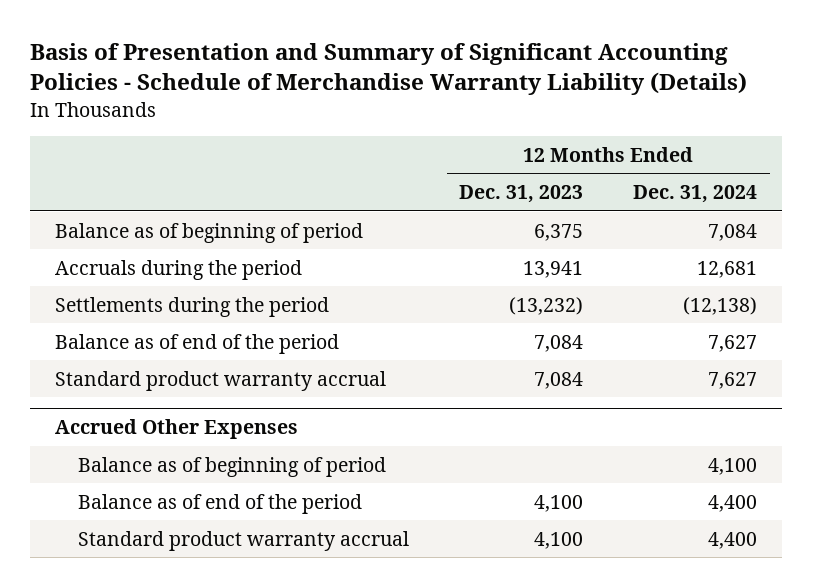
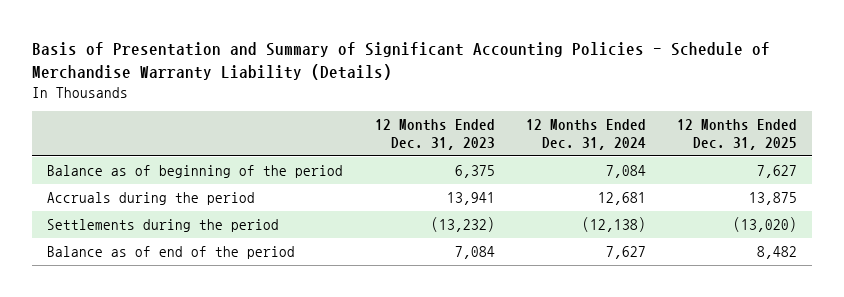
none -> [676,119,797,151] 12 Months Ended Dec. 31, 2025
[55,222,364,243] Balance as of beginning of period -> [47,165,344,179] Balance as of beginning of the period
[55,370,387,391] Standard product warranty accrual -> none
[55,418,299,439] Accrued Other Expenses -> none
[78,456,387,477] Balance as of beginning of period -> none
[78,493,363,514] Balance as of end of the period -> none
[78,530,410,551] Standard product warranty accrual -> none

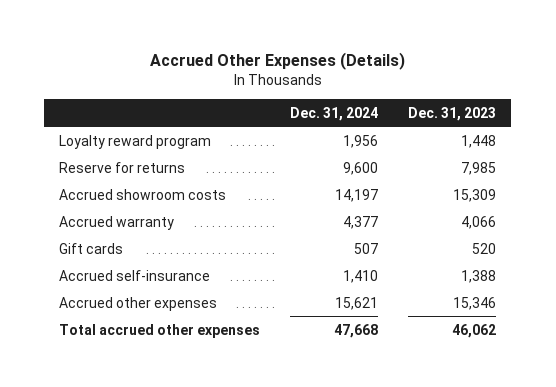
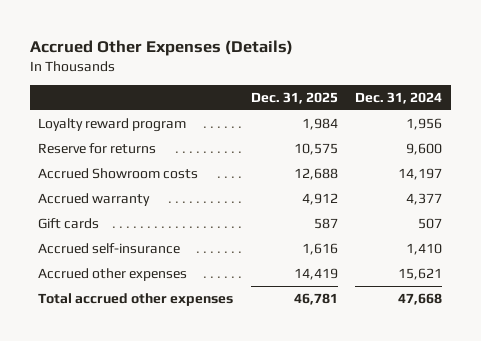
[408,106,497,121] Dec. 31, 2023 -> none
none -> [250,92,338,105] Dec. 31, 2025
[59,188,227,200] Accrued showroom costs -> [38,167,199,179] Accrued Showroom costs

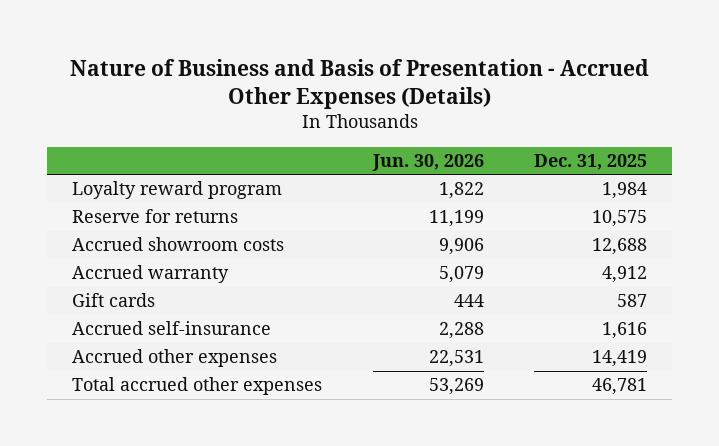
[29,39,293,56] Accrued Other Expenses (Details) -> [69,58,649,109] Nature of Business and Basis of Presentation - Accrued Other Expenses (Details)
[355,92,443,105] Dec. 31, 2024 -> none
none -> [371,154,484,172] Jun. 30, 2026
[38,167,199,179] Accrued Showroom costs -> [72,237,285,252] Accrued showroom costs

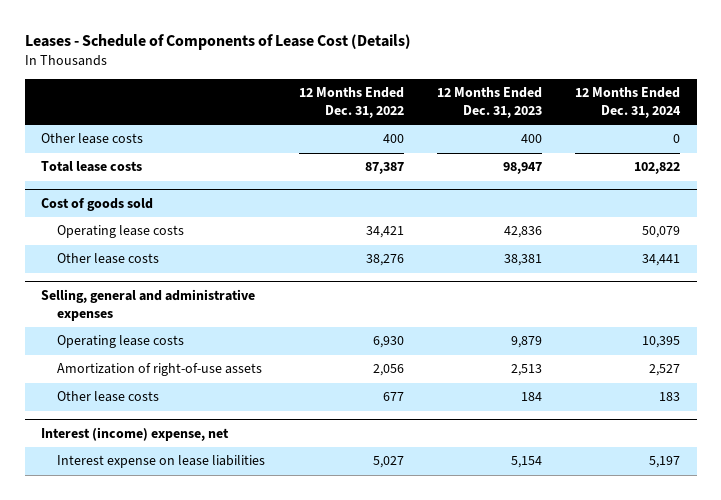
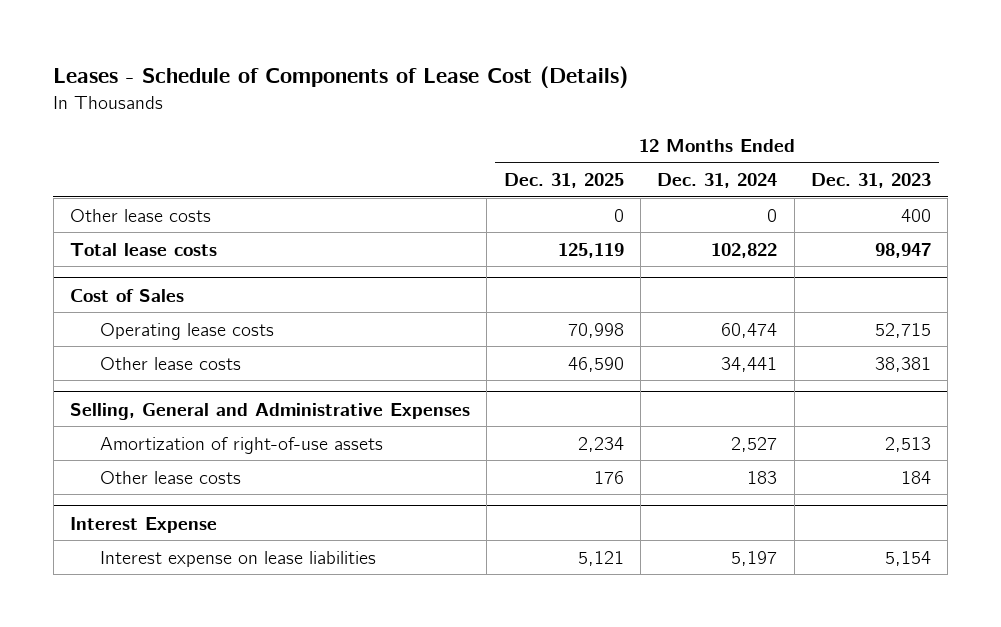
[298,87,404,118] 12 Months Ended Dec. 31, 2022 -> none
none -> [503,172,624,188] Dec. 31, 2025
[41,198,154,212] Cost of goods sold -> [69,288,184,302] Cost of Sales
[503,226,542,239] 42,836 -> [875,322,932,338] 52,715
[642,226,681,239] 50,079 -> [721,322,778,338] 60,474
[57,335,185,349] Operating lease costs -> none
[41,289,256,321] Selling, general and administrative expenses -> [69,402,470,420] Selling, General and Administrative Expenses
[41,427,230,442] Interest (income) expense, net -> [69,516,217,533] Interest Expense

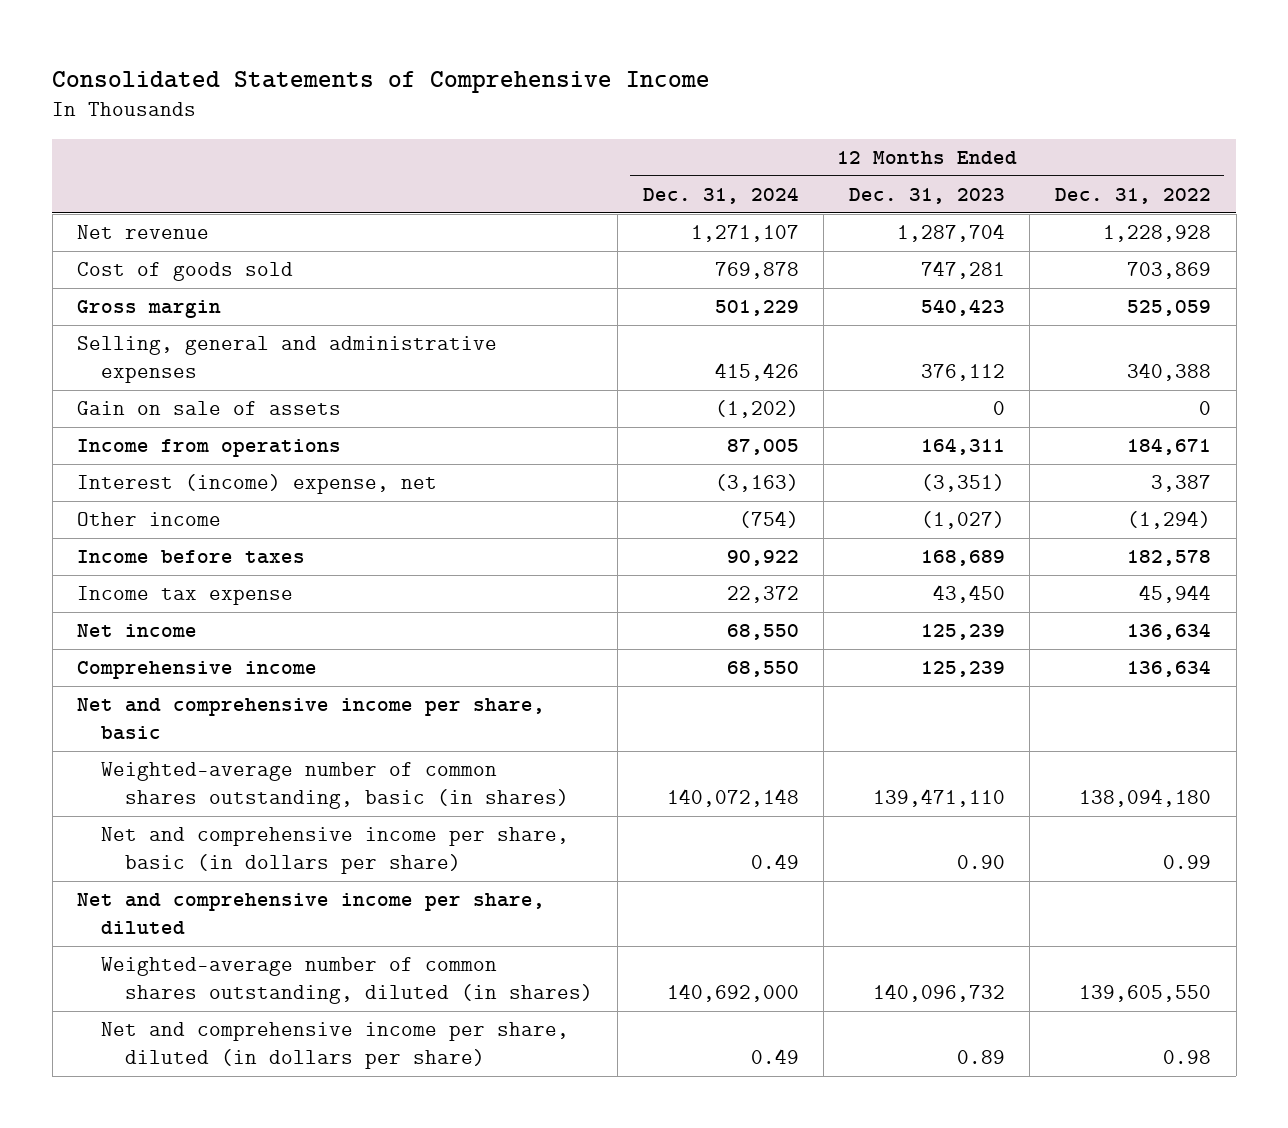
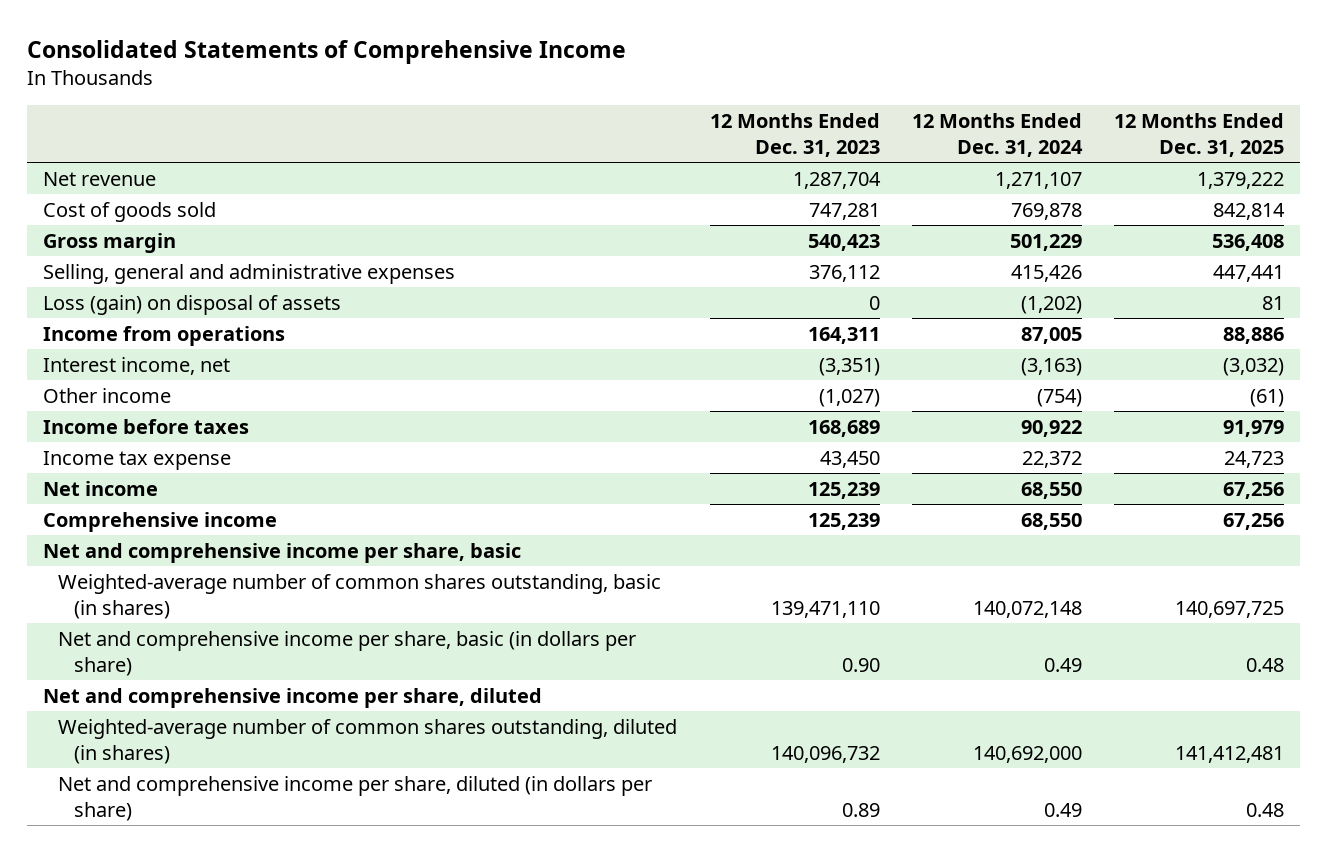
[1054,187,1211,204] Dec. 31, 2022 -> none
none -> [1113,112,1284,157] 12 Months Ended Dec. 31, 2025
[77,401,342,416] Gain on sale of assets -> [42,294,341,315] Loss (gain) on disposal of assets
[77,474,438,495] Interest (income) expense, net -> [42,356,230,375] Interest income, net

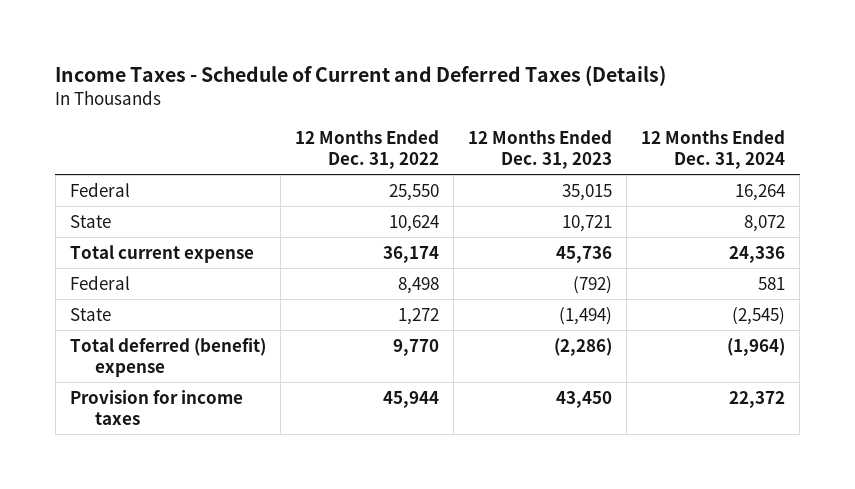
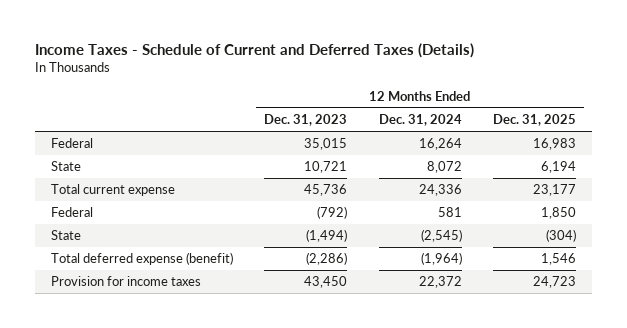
[294,129,439,170] 12 Months Ended Dec. 31, 2022 -> none
none -> [492,114,576,127] Dec. 31, 2025
[69,337,266,378] Total deferred (benefit) expense -> [50,252,233,266] Total deferred expense (benefit)

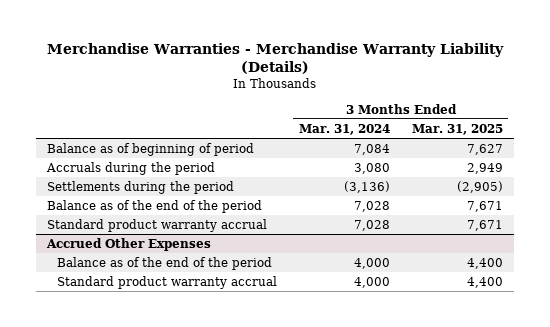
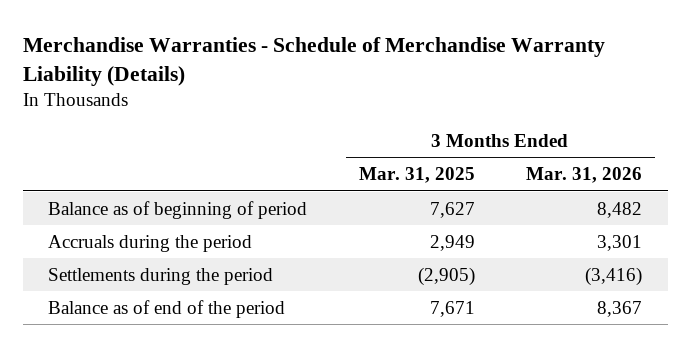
[47,43,505,75] Merchandise Warranties - Merchandise Warranty Liability (Details) -> [22,36,605,86] Merchandise Warranties - Schedule of Merchandise Warranty Liability (Details)
[298,123,390,135] Mar. 31, 2024 -> none
none -> [526,167,643,184] Mar. 31, 2026
[47,218,268,232] Standard product warranty accrual -> none
[46,237,212,251] Accrued Other Expenses -> none
[56,256,272,270] Balance as of the end of the period -> none
[56,275,277,289] Standard product warranty accrual -> none
[47,199,263,213] Balance as of the end of the period -> [48,299,286,318] Balance as of end of the period

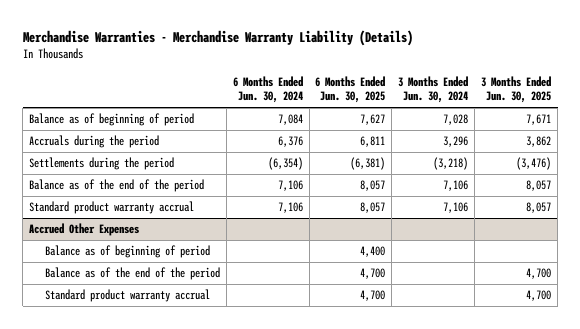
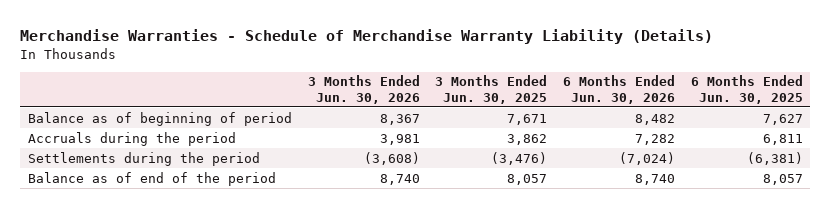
[22,29,413,46] Merchandise Warranties - Merchandise Warranty Liability (Details) -> [20,28,714,44] Merchandise Warranties - Schedule of Merchandise Warranty Liability (Details)
[232,75,303,104] 6 Months Ended Jun. 30, 2024 -> none
[398,75,469,104] 3 Months Ended Jun. 30, 2024 -> none
none -> [307,75,420,104] 3 Months Ended Jun. 30, 2026
none -> [563,75,676,104] 6 Months Ended Jun. 30, 2026
[29,201,195,215] Standard product warranty accrual -> none
[29,223,140,237] Accrued Other Expenses -> none
[44,245,210,259] Balance as of beginning of period -> none
[44,267,220,281] Balance as of the end of the period -> none
[44,289,210,303] Standard product warranty accrual -> none
[29,179,205,193] Balance as of the end of the period -> [28,171,277,186] Balance as of end of the period

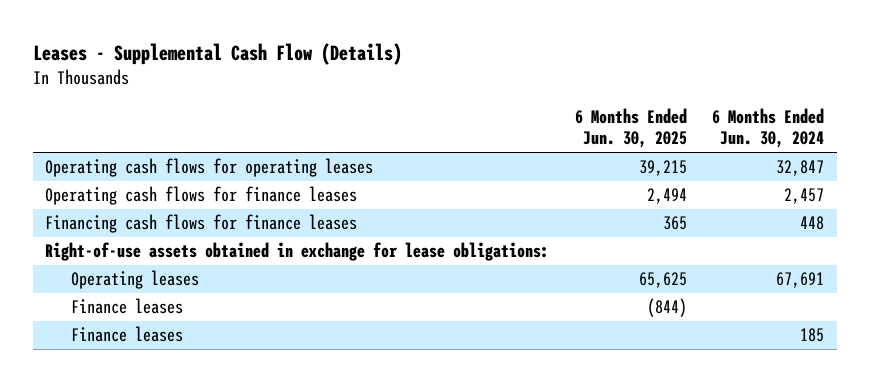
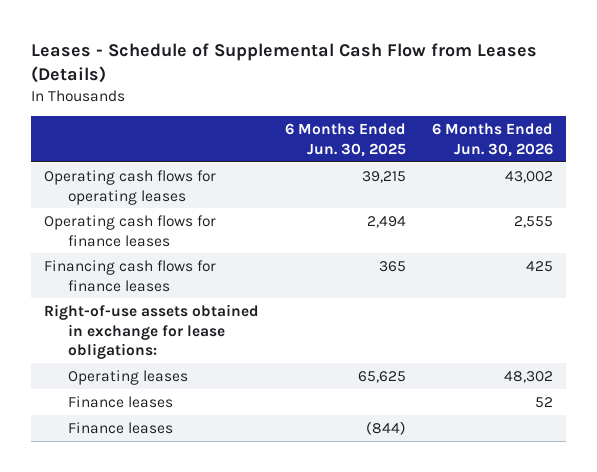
[32,43,402,66] Leases - Supplemental Cash Flow (Details) -> [31,42,538,83] Leases - Schedule of Supplemental Cash Flow from Leases (Details)
[712,107,825,149] 6 Months Ended Jun. 30, 2024 -> none
none -> [432,123,554,157] 6 Months Ended Jun. 30, 2026
[71,298,184,315] Finance leases -> [67,421,173,434] Finance leases

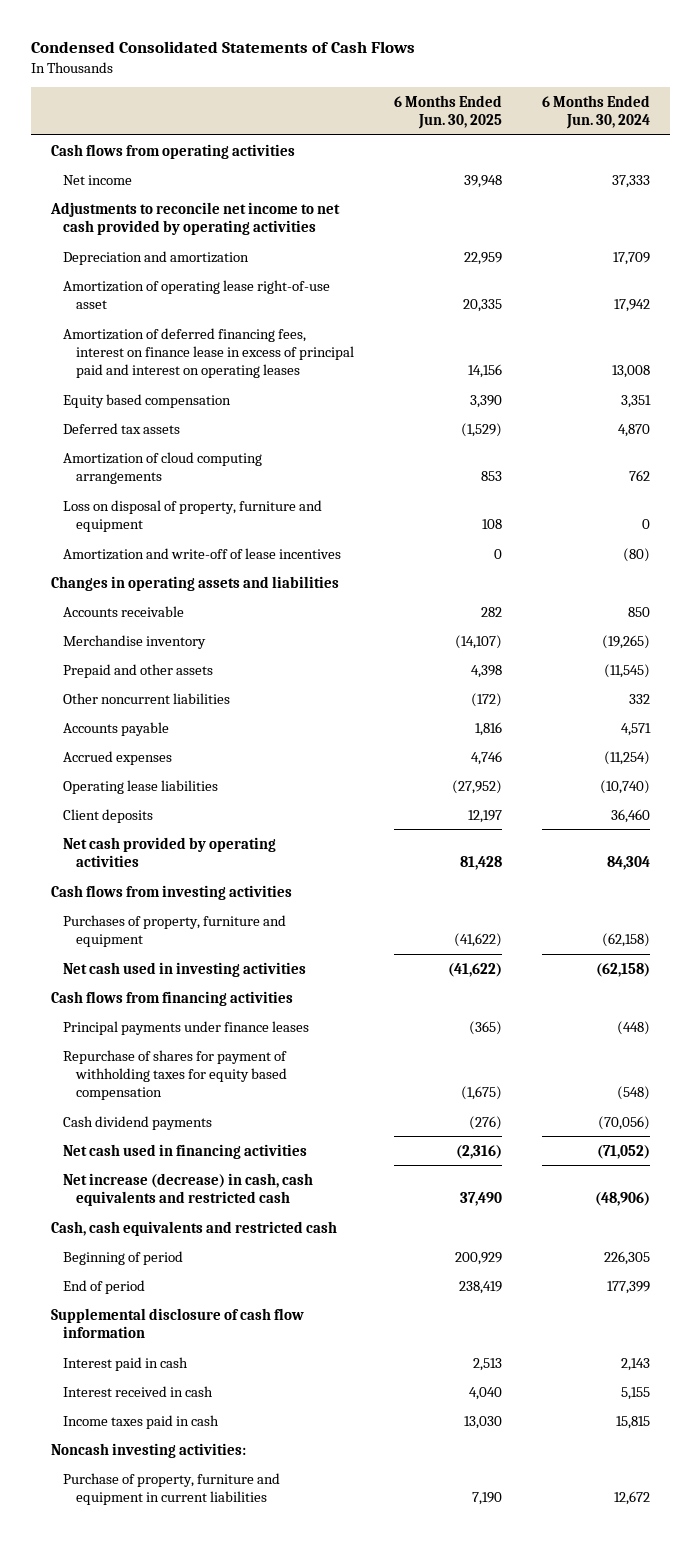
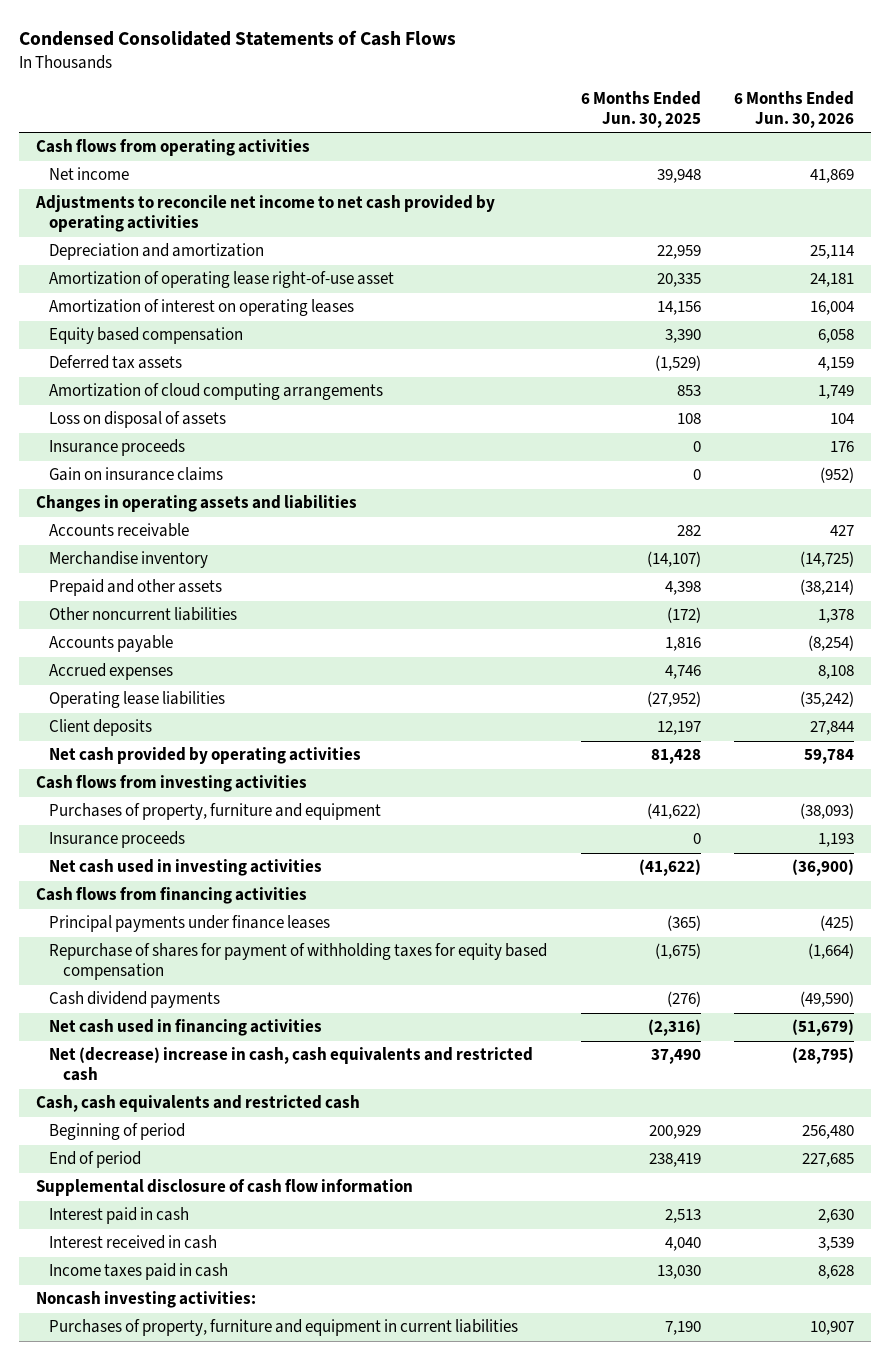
[541,94,650,130] 6 Months Ended Jun. 30, 2024 -> none
none -> [734,90,855,128] 6 Months Ended Jun. 30, 2026
[63,327,354,379] Amortization of deferred financing fees, interest on finance lease in excess of principal paid and interest on operating leases -> [49,299,355,317] Amortization of interest on operating leases
[63,499,323,533] Loss on disposal of property, furniture and equipment -> none
[63,547,342,560] Amortization and write-off of lease incentives -> none
none -> [49,411,227,429] Loss on disposal of assets
none -> [49,439,186,457] Insurance proceeds
none -> [49,467,224,482] Gain on insurance claims
none -> [49,831,186,849] Insurance proceeds
[63,1172,314,1207] Net increase (decrease) in cash, cash equivalents and restricted cash -> [49,1047,534,1082] Net (decrease) increase in cash, cash equivalents and restricted cash
[63,1472,281,1506] Purchase of property, furniture and equipment in current liabilities -> [49,1319,519,1337] Purchases of property, furniture and equipment in current liabilities

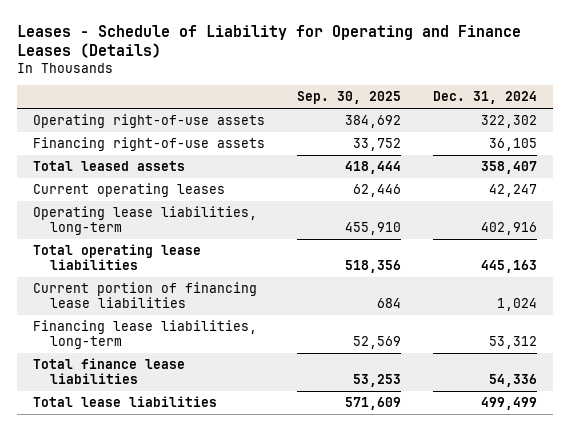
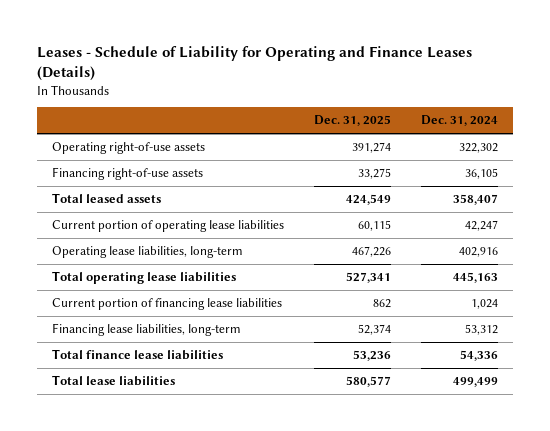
[297,91,402,105] Sep. 30, 2025 -> none
none -> [313,115,391,127] Dec. 31, 2025
[33,183,226,198] Current operating leases -> [52,220,285,233] Current portion of operating lease liabilities

